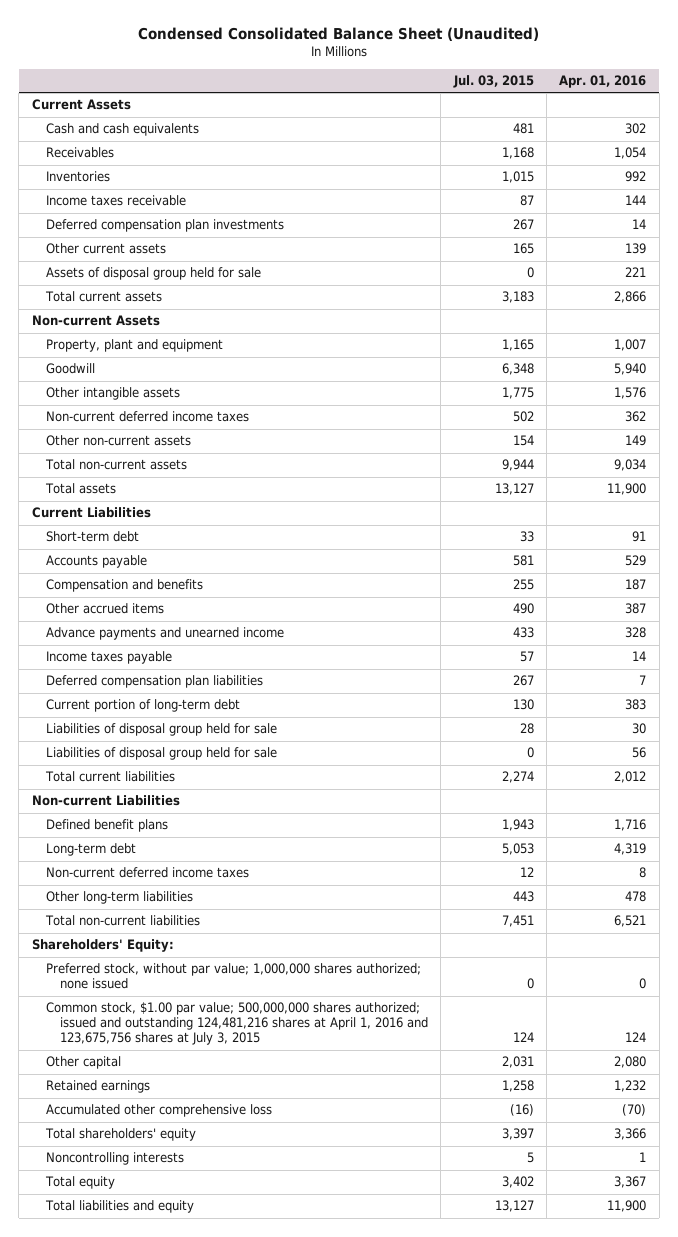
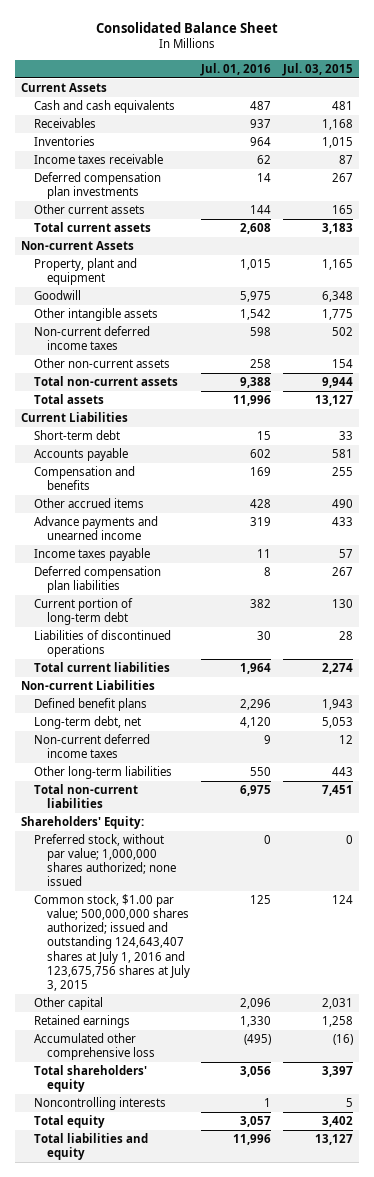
[137,26,539,41] Condensed Consolidated Balance Sheet (Unaudited) -> [95,21,278,33] Consolidated Balance Sheet
[559,75,647,89] Apr. 01, 2016 -> none
none -> [200,62,272,76] Jul. 01, 2016
[45,267,261,281] Assets of disposal group held for sale -> none
[45,747,277,761] Liabilities of disposal group held for sale -> none
[45,723,277,737] Liabilities of disposal group held for sale -> [33,629,171,658] Liabilities of discontinued operations
[45,843,136,857] Long-term debt -> [33,715,141,729] Long-term debt, net
[45,1002,428,1046] Common stock, $1.00 par value; 500,000,000 shares authorized; issued and outstanding 124,481,216 shares at April 1, 2016 and 123,675,756 shares at July 3, 2015 -> [33,893,190,991] Common stock, $1.00 par value; 500,000,000 shares authorized; issued and outstanding 124,643,407 shares at July 1, 2016 and 123,675,756 shares at July 3, 2015

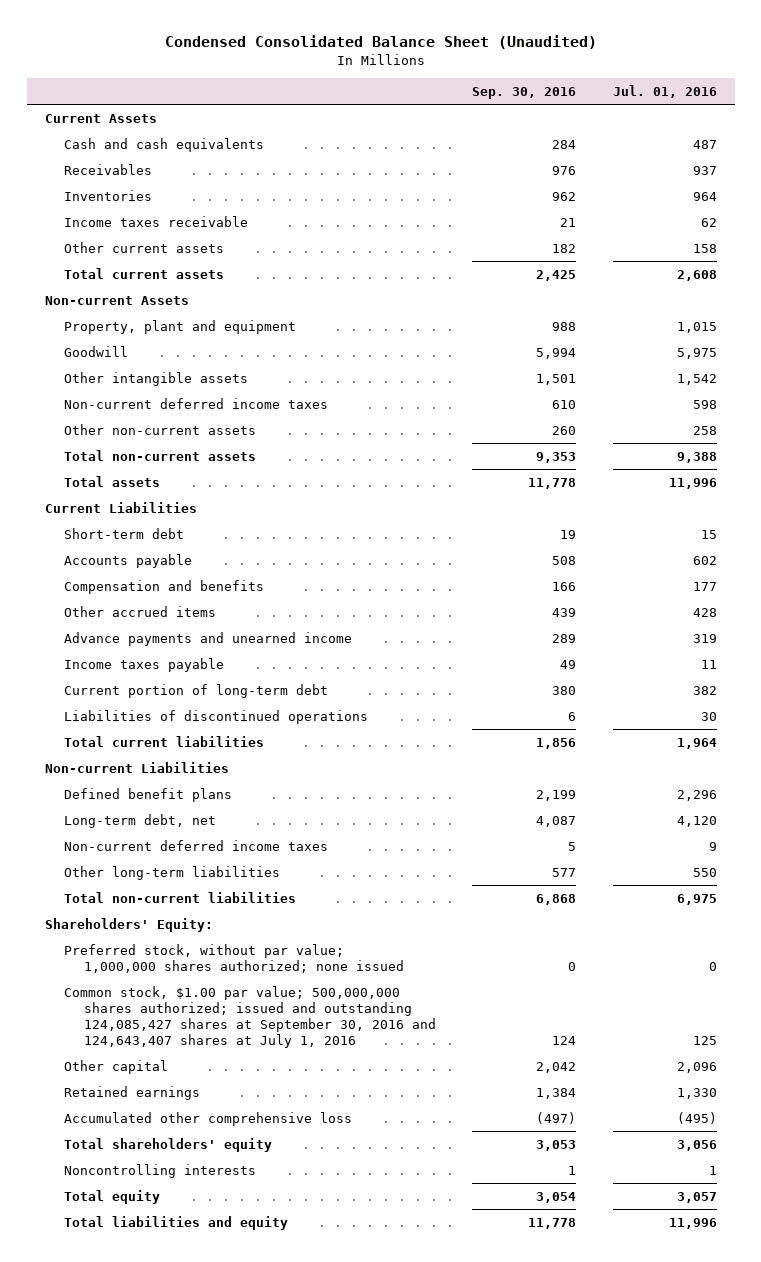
[95,21,278,33] Consolidated Balance Sheet -> [164,35,597,50] Condensed Consolidated Balance Sheet (Unaudited)
[281,62,353,76] Jul. 03, 2015 -> none
none -> [472,86,577,99] Sep. 30, 2016
[33,171,161,200] Deferred compensation plan investments -> none
[250,204,272,214] 144 -> [692,243,717,253] 158
[250,466,272,476] 169 -> [692,581,717,591] 177
[33,565,161,594] Deferred compensation plan liabilities -> none
[33,893,190,991] Common stock, $1.00 par value; 500,000,000 shares authorized; issued and outstanding 124,643,407 shares at July 1, 2016 and 123,675,756 shares at July 3, 2015 -> [64,985,437,1048] Common stock, $1.00 par value; 500,000,000 shares authorized; issued and outstanding 124,085,427 shares at September 30, 2016 and 124,643,407 shares at July 1, 2016

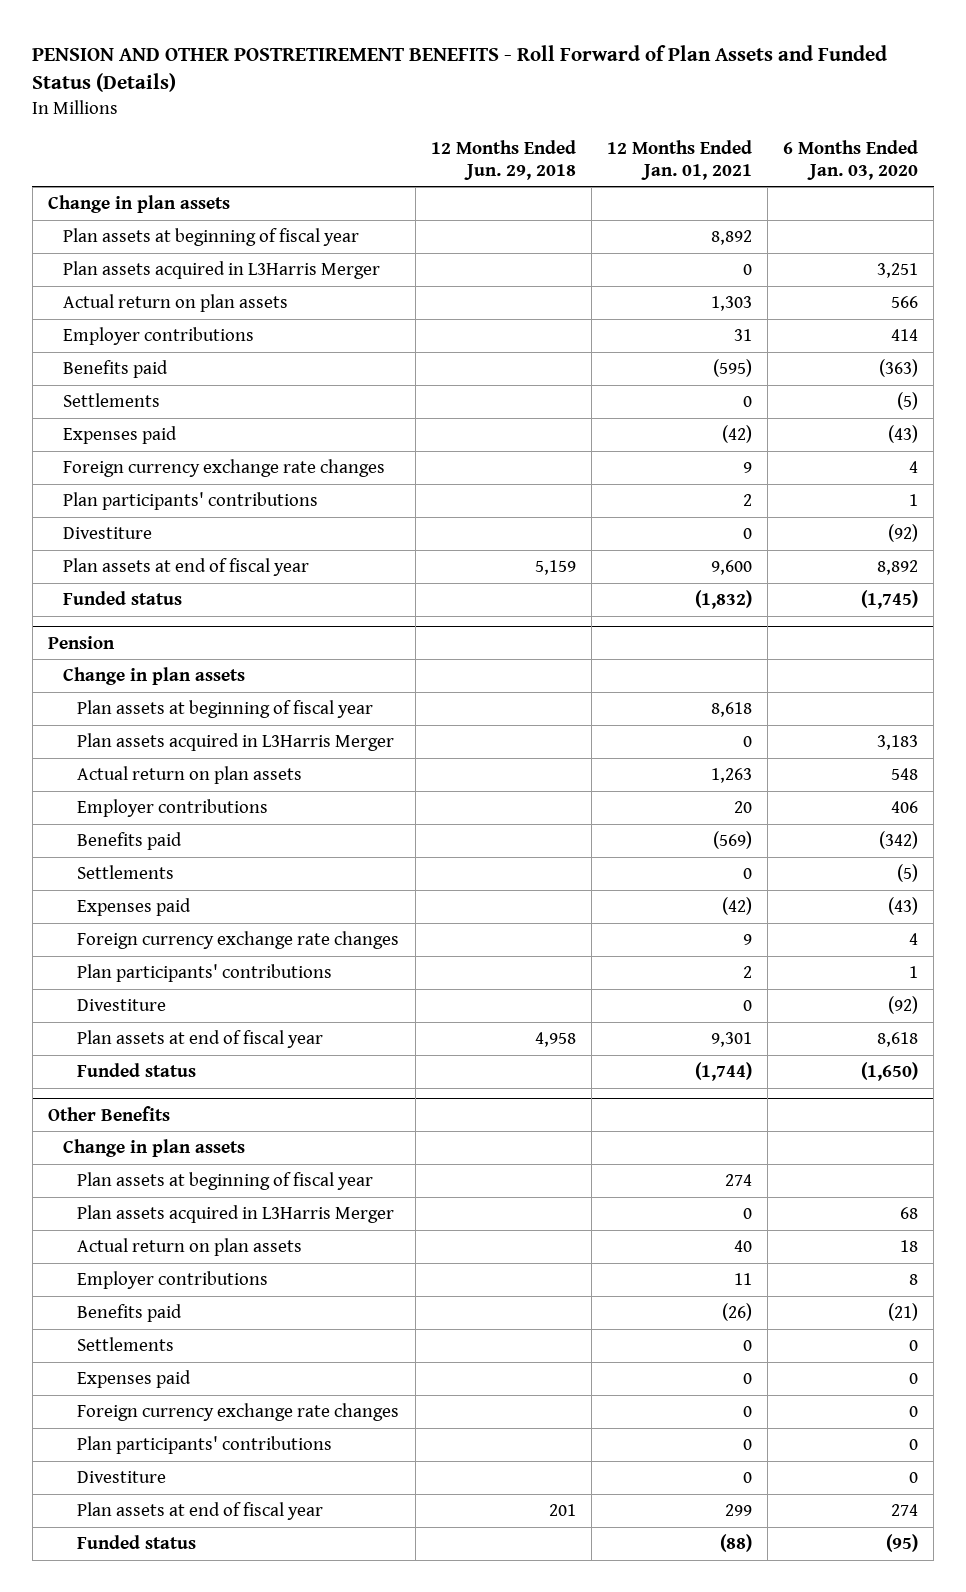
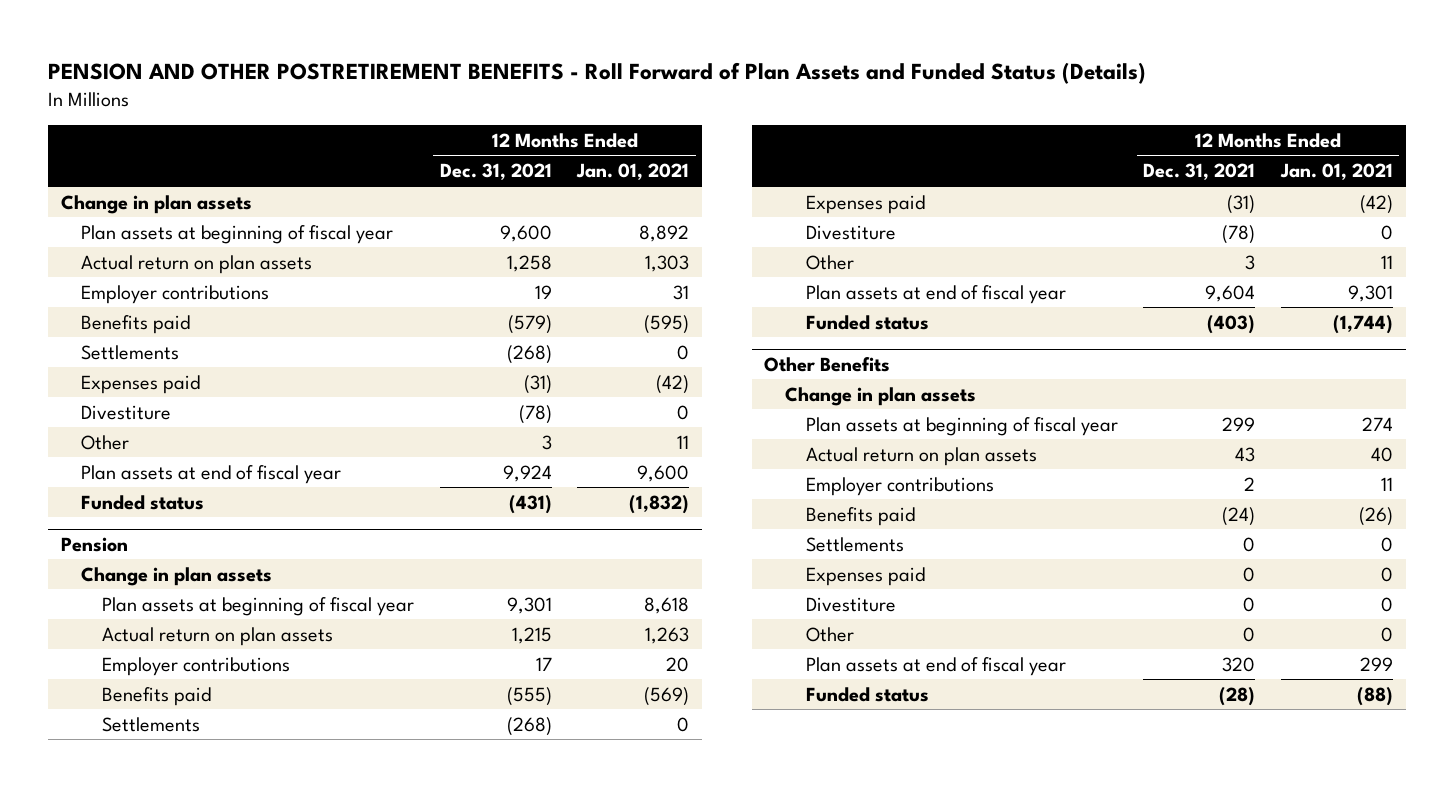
[430,140,576,180] 12 Months Ended Jun. 29, 2018 -> none
[783,140,919,180] 6 Months Ended Jan. 03, 2020 -> none
none -> [439,163,552,181] Dec. 31, 2021
[62,261,380,280] Plan assets acquired in L3Harris Merger -> none
[62,459,385,478] Foreign currency exchange rate changes -> none
[62,492,318,511] Plan participants' contributions -> none
none -> [81,434,130,450] Other
[77,733,395,752] Plan assets acquired in L3Harris Merger -> none
[77,931,400,950] Foreign currency exchange rate changes -> none
[77,964,333,983] Plan participants' contributions -> none
none -> [805,254,854,270] Other
[77,1205,395,1224] Plan assets acquired in L3Harris Merger -> none
[77,1403,400,1422] Foreign currency exchange rate changes -> none
[77,1436,333,1455] Plan participants' contributions -> none
none -> [805,626,854,642] Other

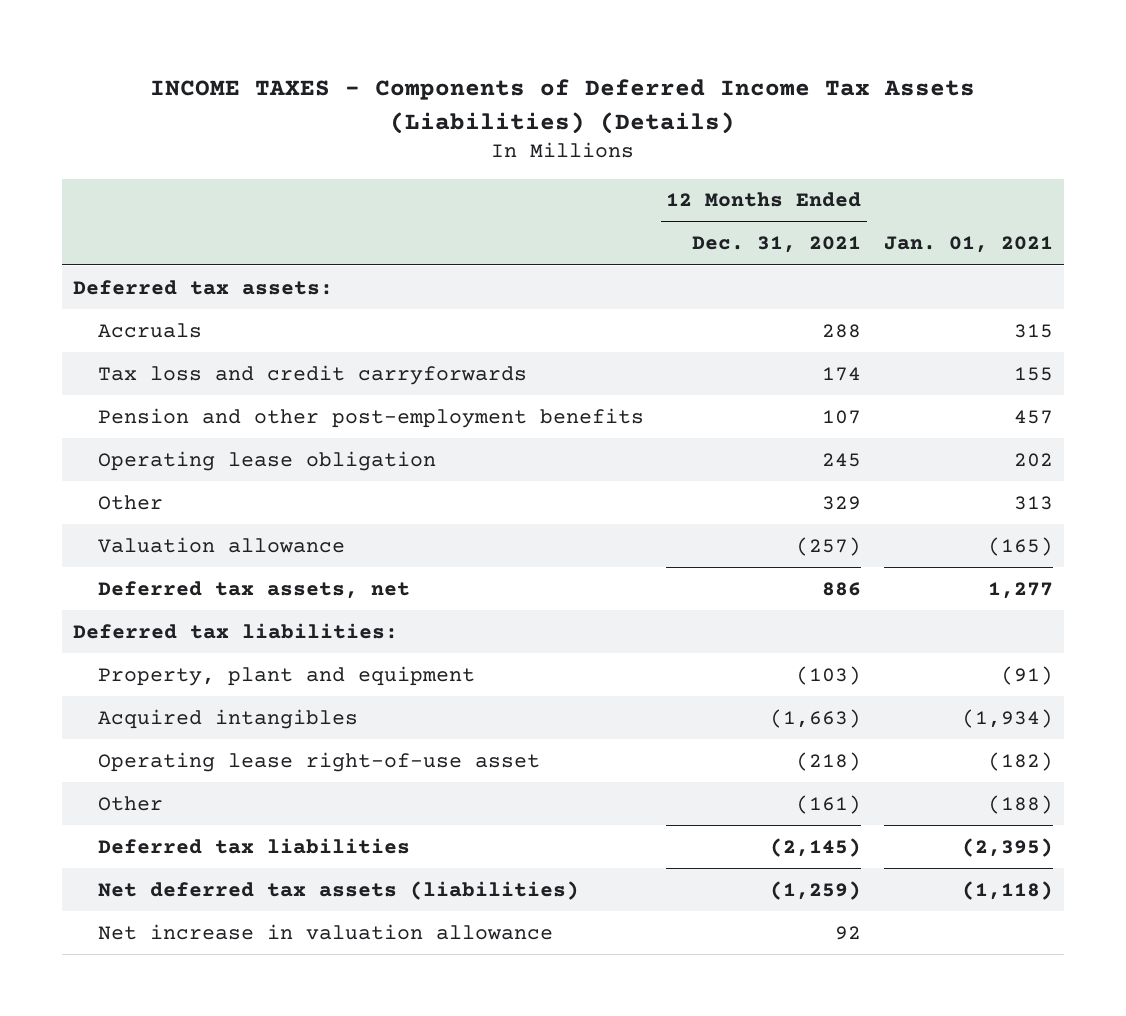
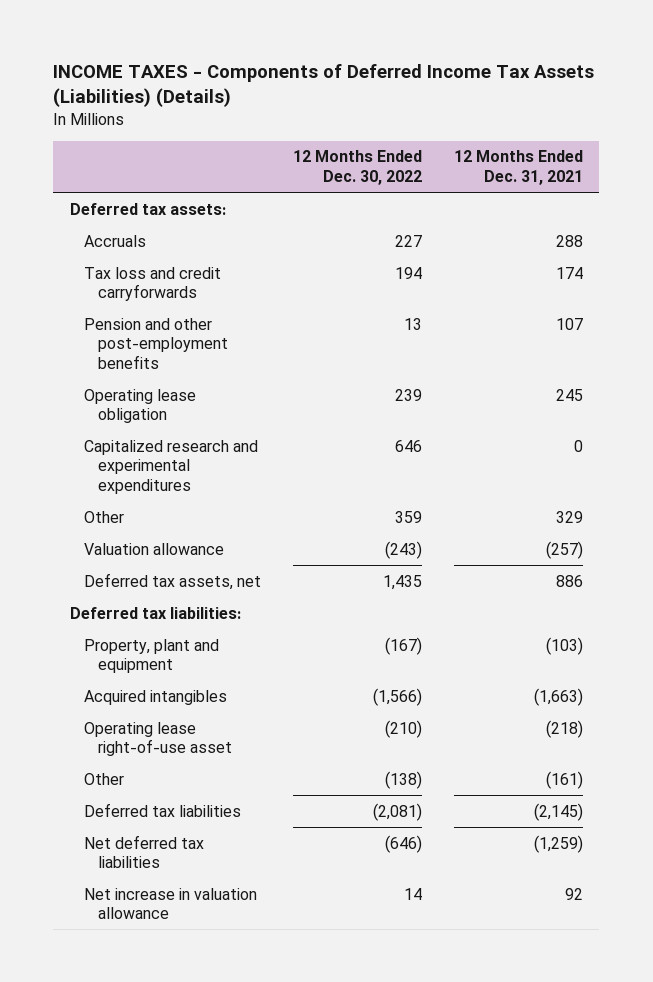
[883,236,1053,254] Jan. 01, 2021 -> none
none -> [292,150,422,185] 12 Months Ended Dec. 30, 2022
none -> [83,439,258,494] Capitalized research and experimental expenditures
[97,880,579,900] Net deferred tax assets (liabilities) -> [83,834,204,869] Net deferred tax liabilities

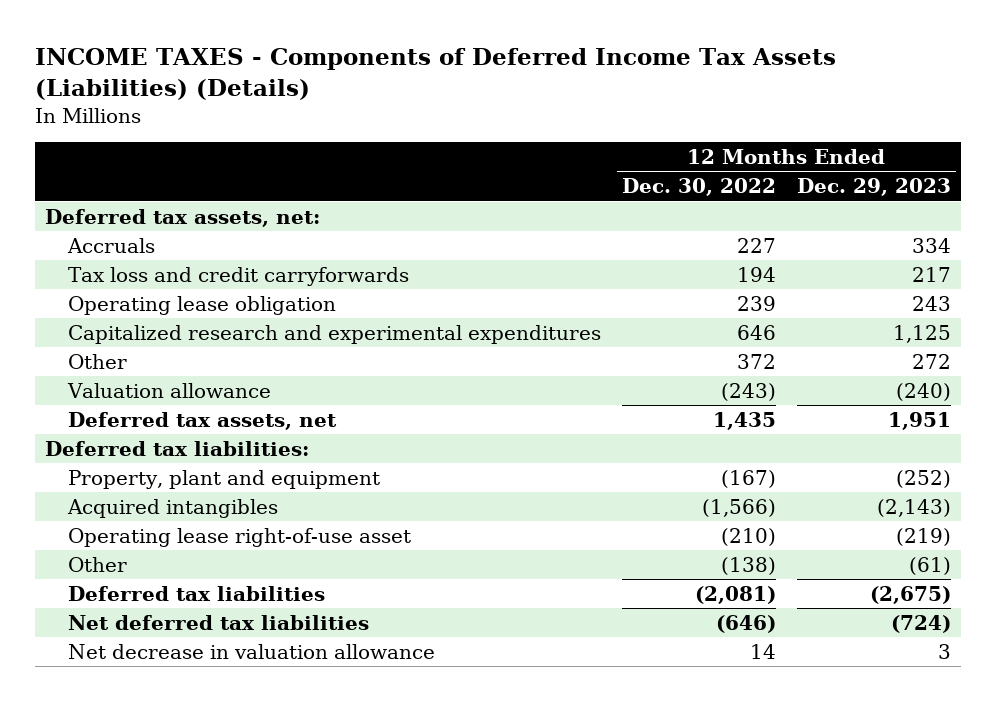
[454,150,584,185] 12 Months Ended Dec. 31, 2021 -> none
none -> [796,178,951,197] Dec. 29, 2023
[69,202,226,215] Deferred tax assets: -> [44,208,320,227] Deferred tax assets, net:
[83,317,228,369] Pension and other post-employment benefits -> none
[394,510,422,523] 359 -> [737,353,777,369] 372
[83,887,257,920] Net increase in valuation allowance -> [68,643,436,659] Net decrease in valuation allowance

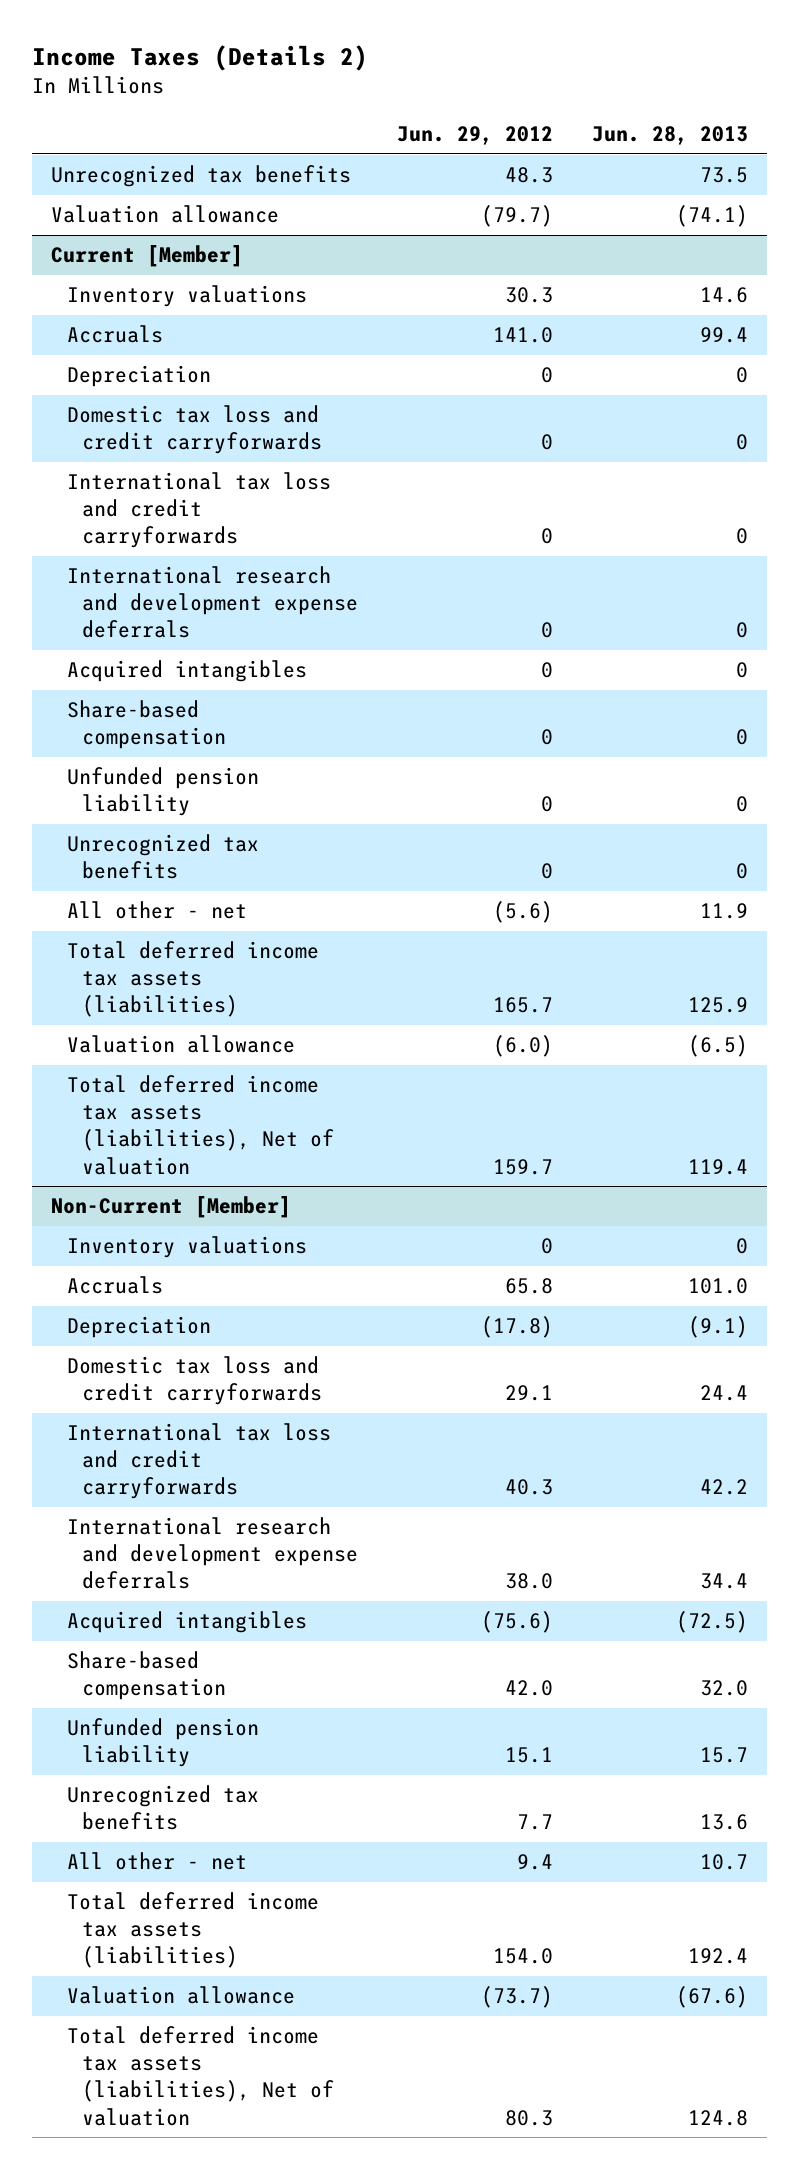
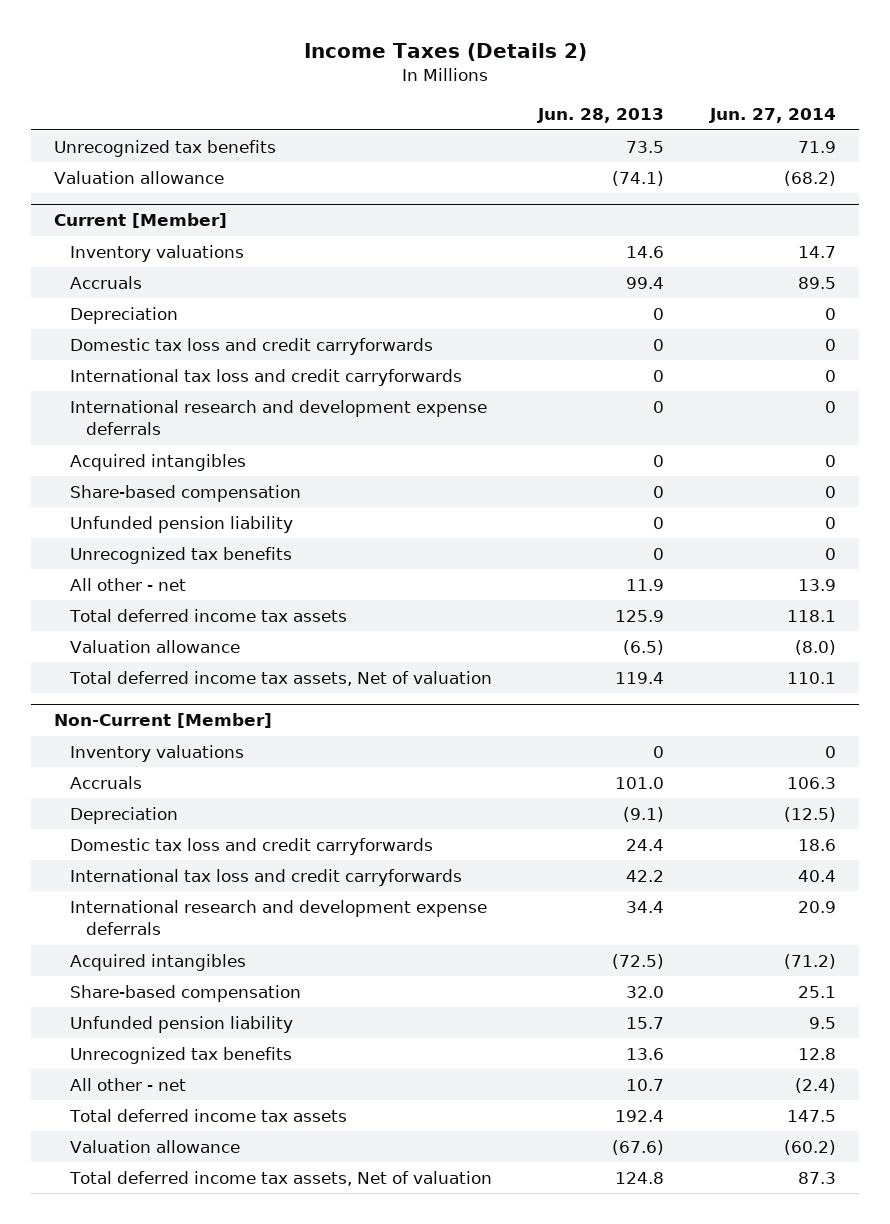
[396,125,553,145] Jun. 29, 2012 -> none
none -> [709,108,837,124] Jun. 27, 2014
[66,941,319,1018] Total deferred income tax assets (liabilities) -> [68,608,347,622] Total deferred income tax assets
[66,1075,335,1175] Total deferred income tax assets (liabilities), Net of valuation -> [68,670,492,686] Total deferred income tax assets, Net of valuation
[66,1892,319,1969] Total deferred income tax assets (liabilities) -> [68,1108,347,1122] Total deferred income tax assets
[66,2026,335,2126] Total deferred income tax assets (liabilities), Net of valuation -> [68,1170,492,1186] Total deferred income tax assets, Net of valuation

